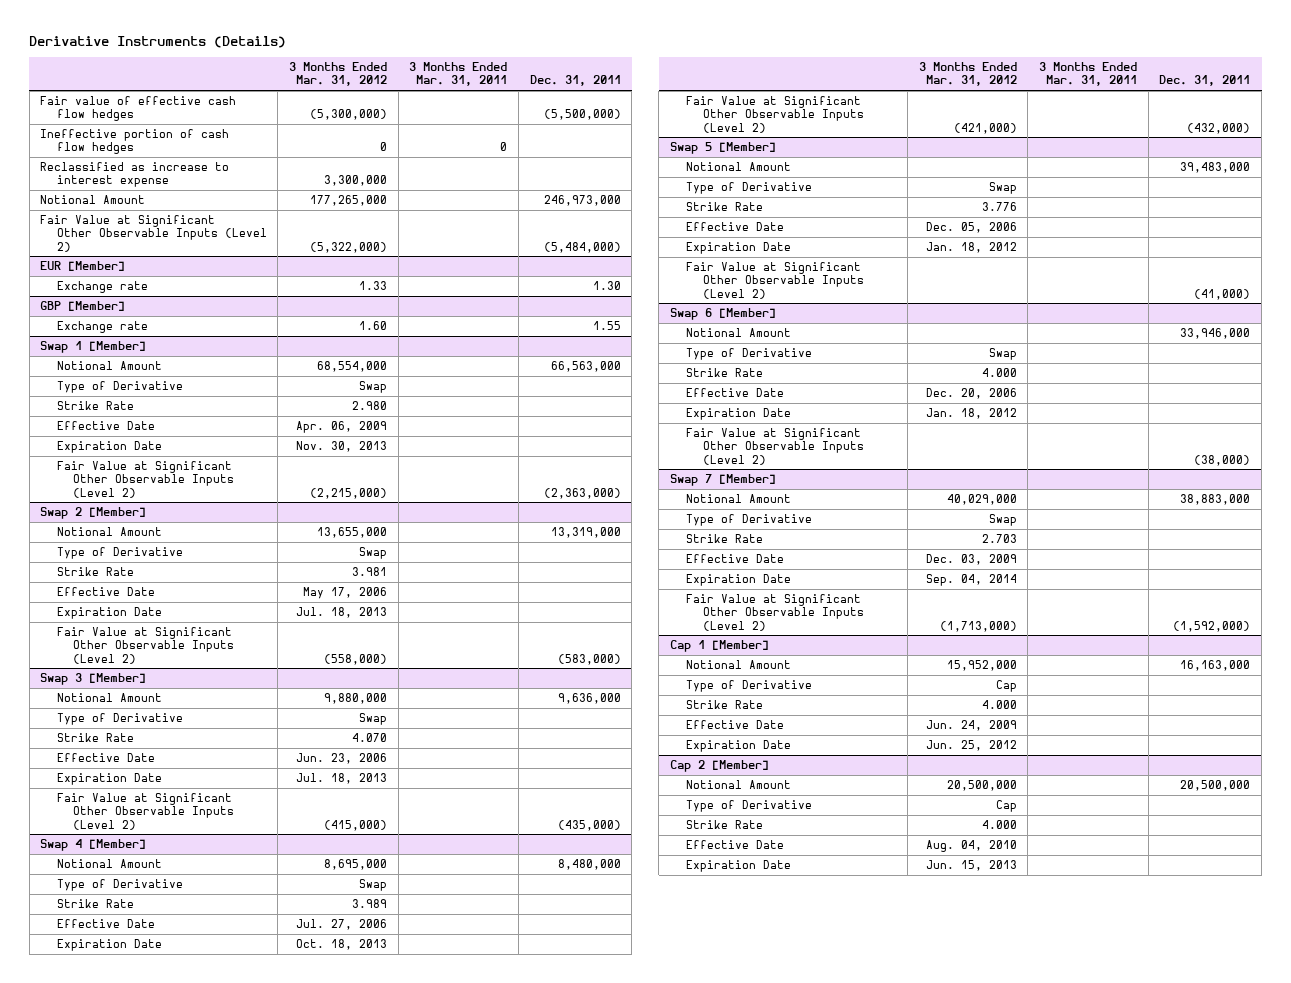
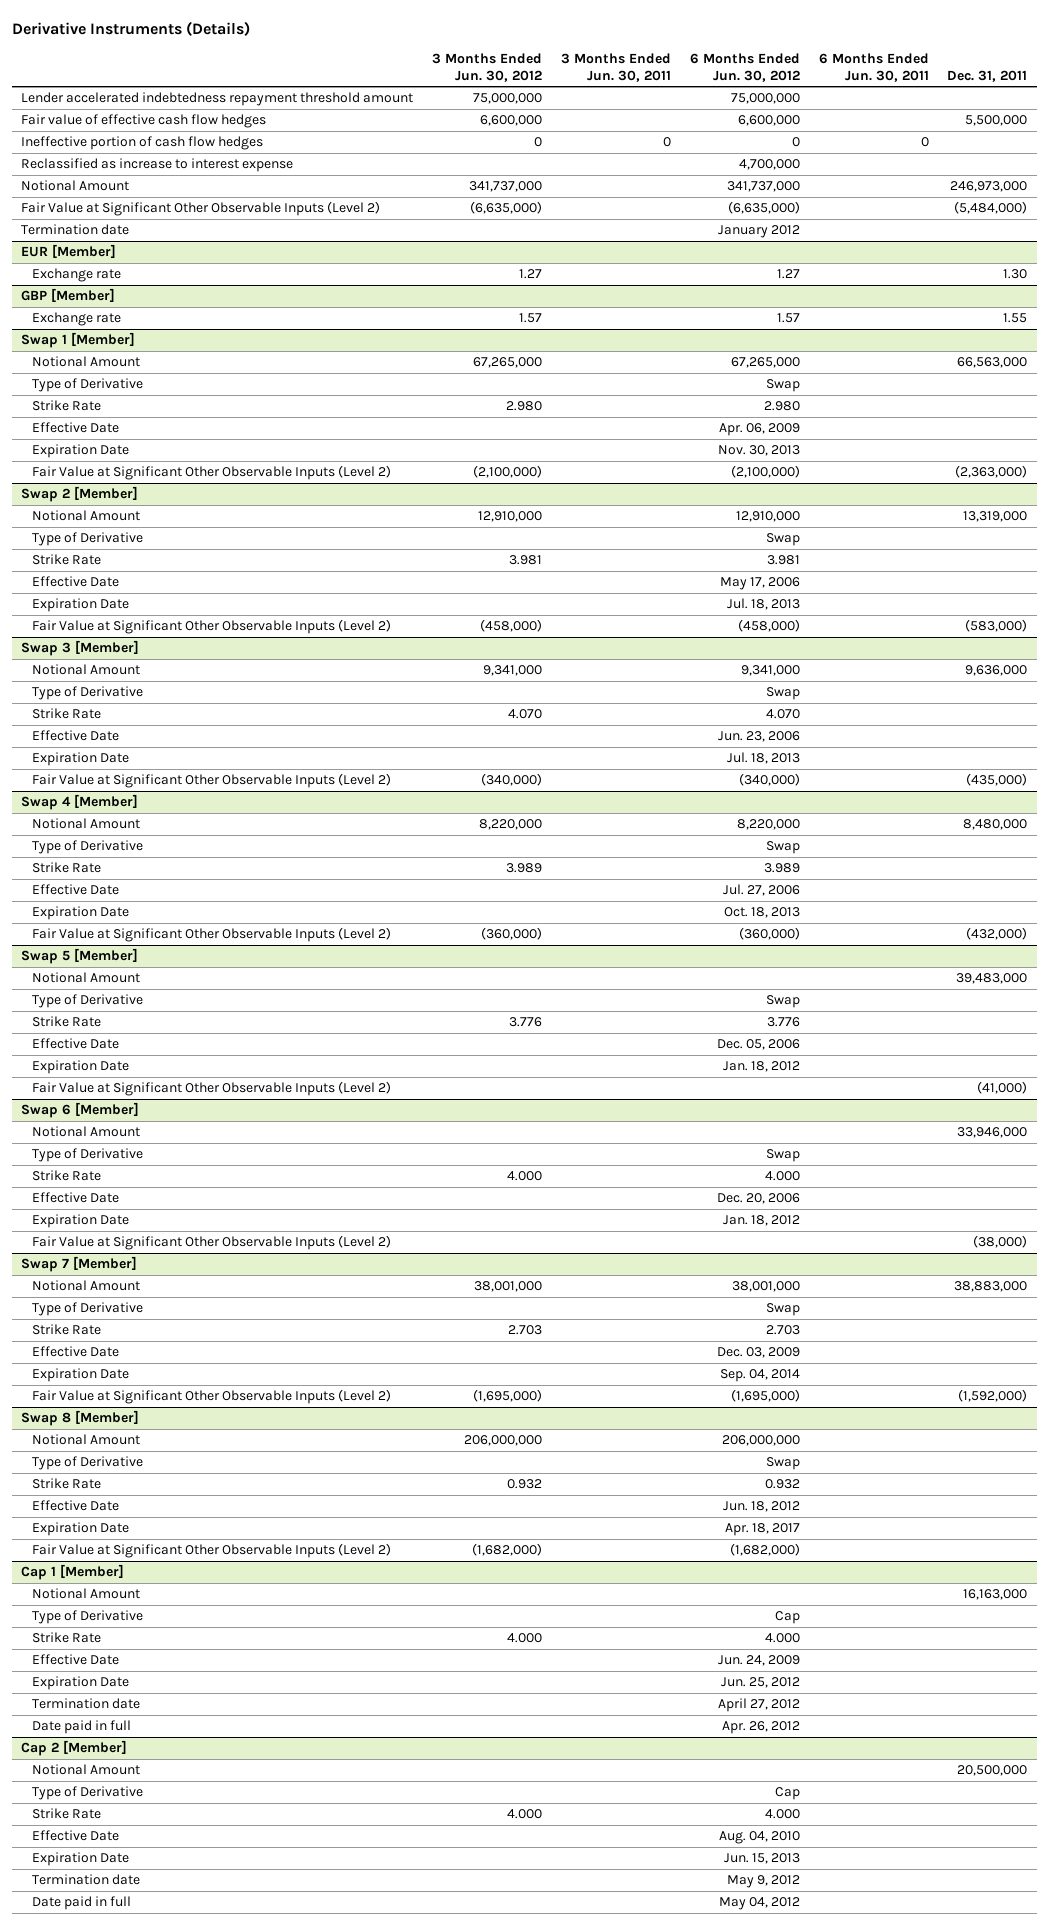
[288,61,387,87] 3 Months Ended Mar. 31, 2012 -> none
[409,61,508,87] 3 Months Ended Mar. 31, 2011 -> none
none -> [432,52,543,82] 3 Months Ended Jun. 30, 2012
none -> [560,52,671,82] 3 Months Ended Jun. 30, 2011
none -> [689,52,800,82] 6 Months Ended Jun. 30, 2012
none -> [818,52,929,82] 6 Months Ended Jun. 30, 2011
none -> [21,92,414,107] Lender accelerated indebtedness repayment threshold amount
[543,109,621,121] (5,500,000) -> [965,115,1028,127] 5,500,000
none -> [21,224,130,236] Termination date
none -> [21,1410,140,1427] Swap 8 [Member]
none -> [31,1434,140,1446] Notional Amount
none -> [31,1456,143,1471] Type of Derivative
none -> [31,1478,101,1490] Strike Rate
none -> [31,1500,119,1512] Effective Date
none -> [31,1522,129,1537] Expiration Date
none -> [31,1543,391,1559] Fair Value at Significant Other Observable Inputs (Level 2)
none -> [31,1698,140,1710] Termination date
none -> [31,1720,131,1735] Date paid in full
none -> [31,1874,140,1886] Termination date
none -> [31,1896,131,1911] Date paid in full

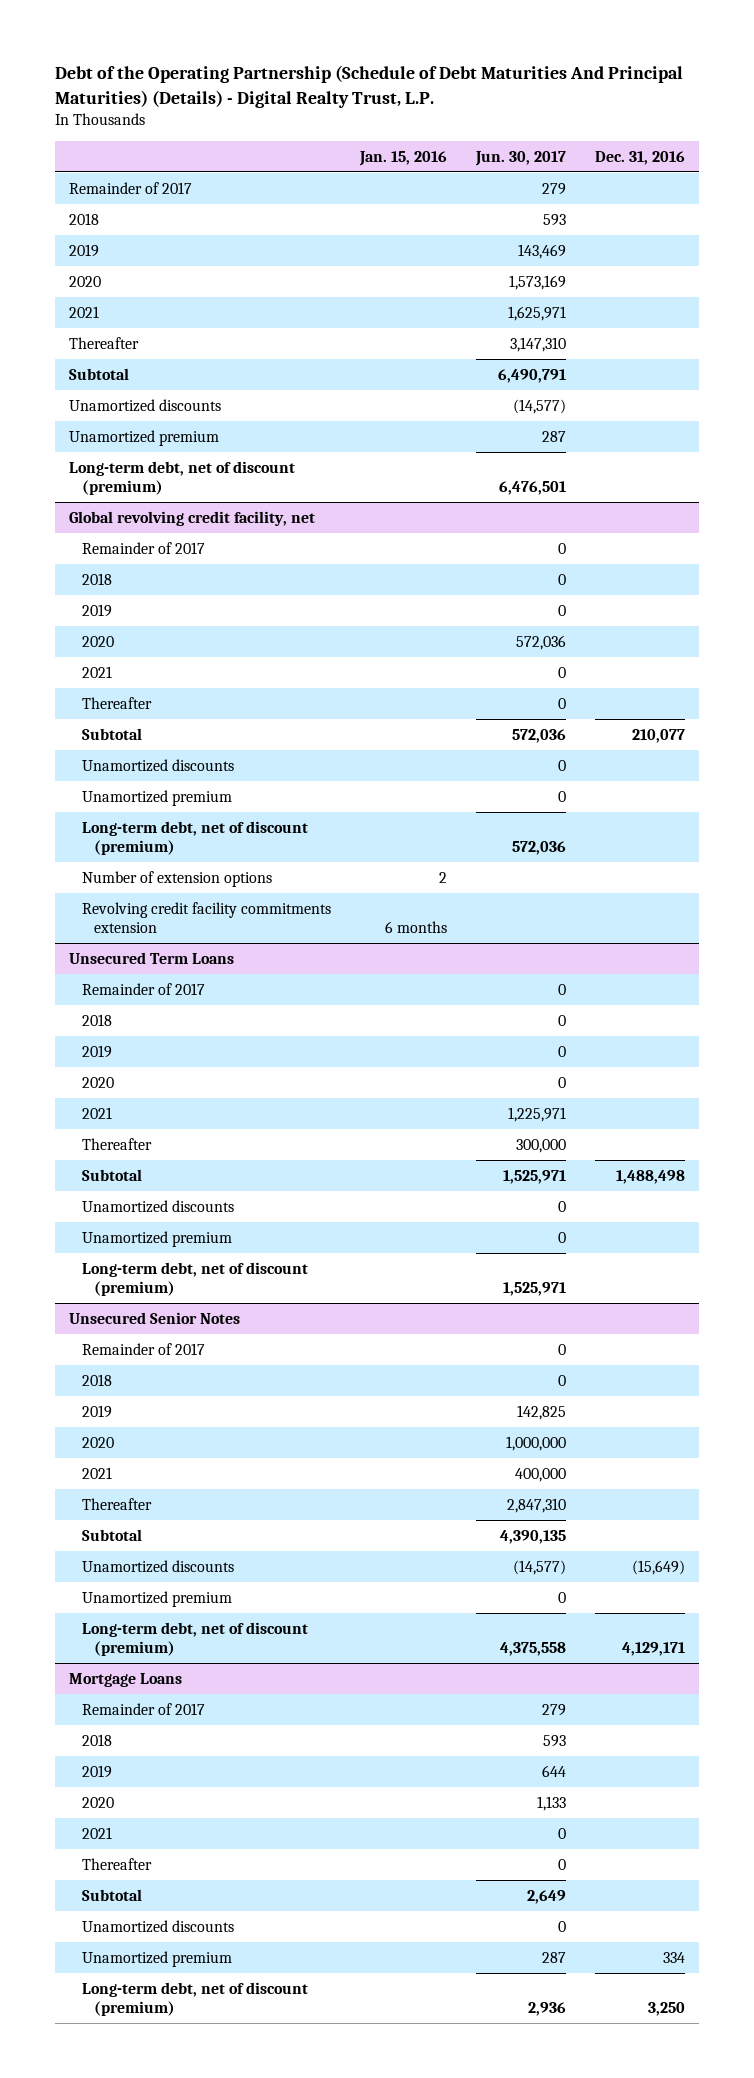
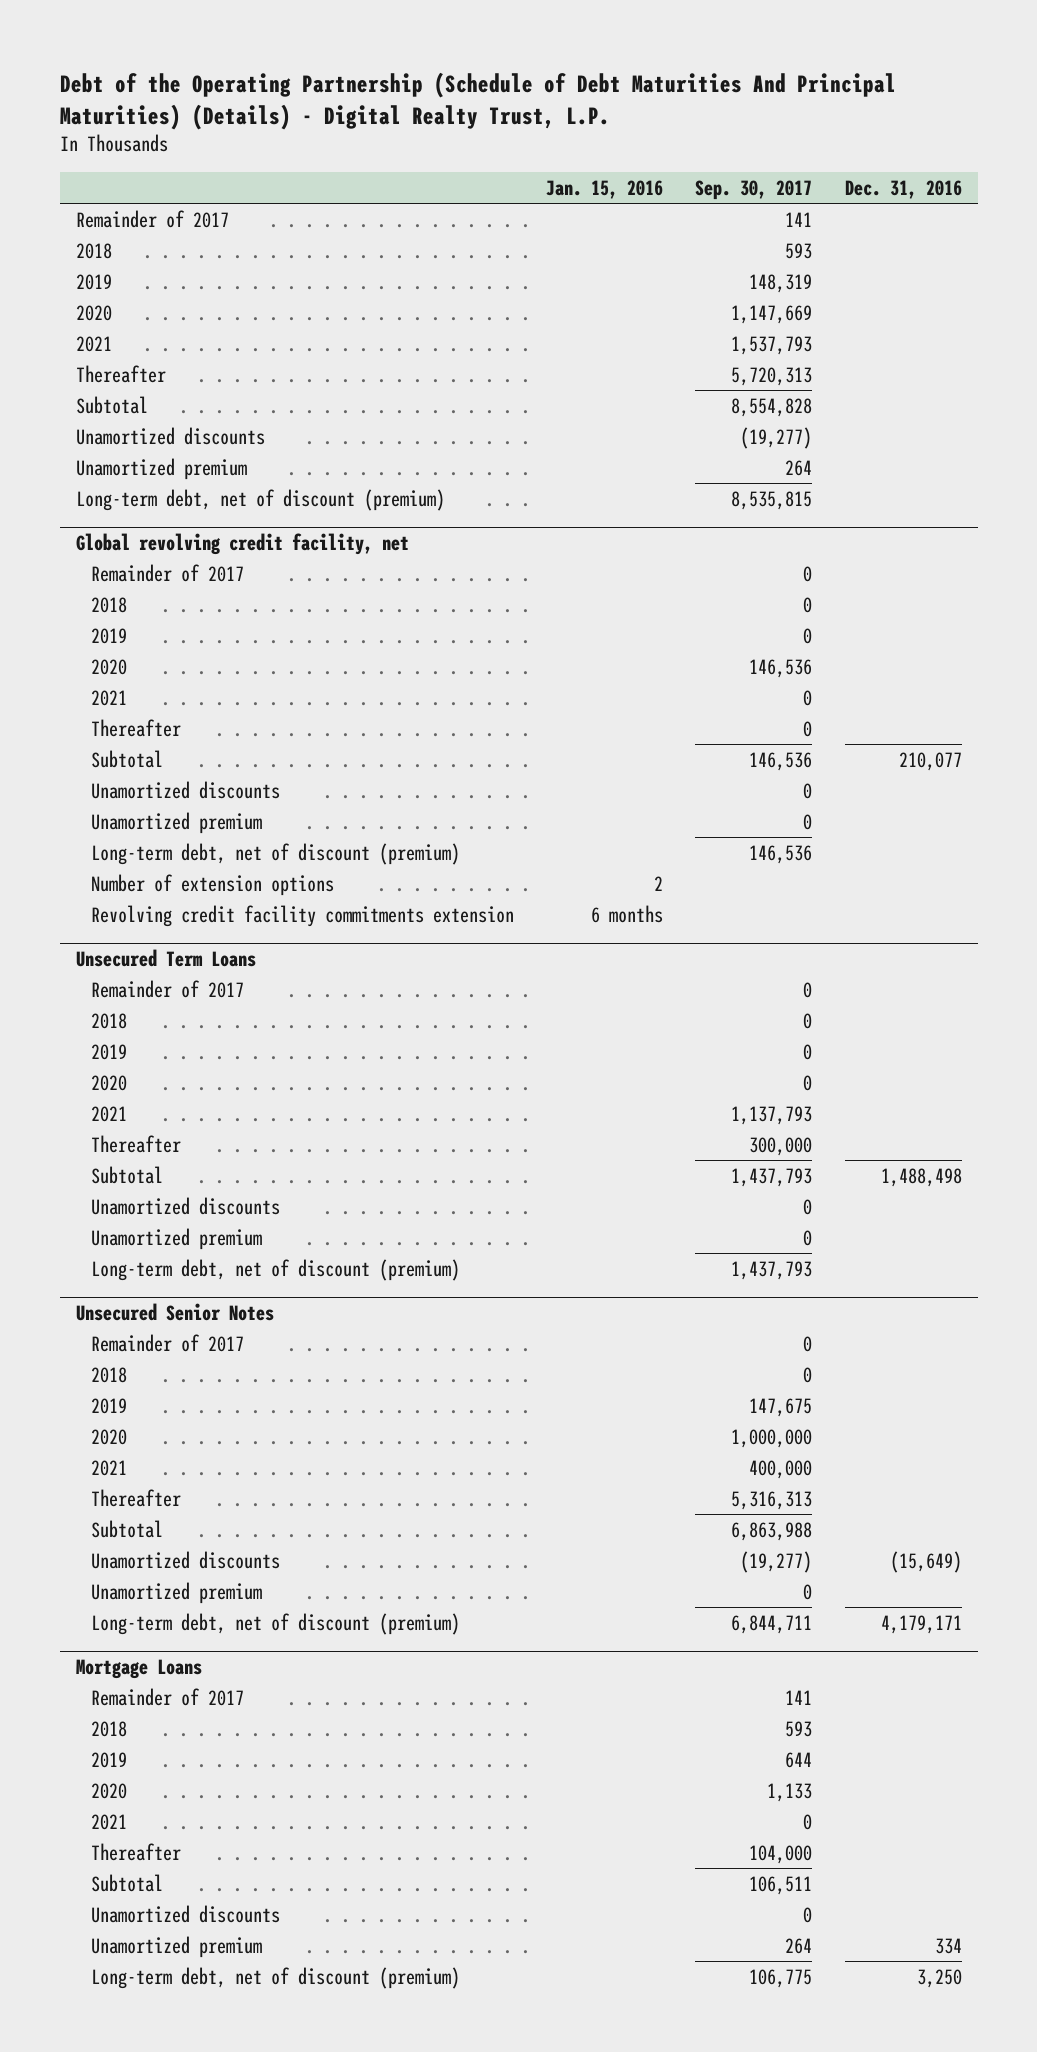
[474,150,566,166] Jun. 30, 2017 -> none
none -> [695,179,813,200] Sep. 30, 2017
[621,1642,685,1657] 4,129,171 -> [880,1614,962,1634] 4,179,171

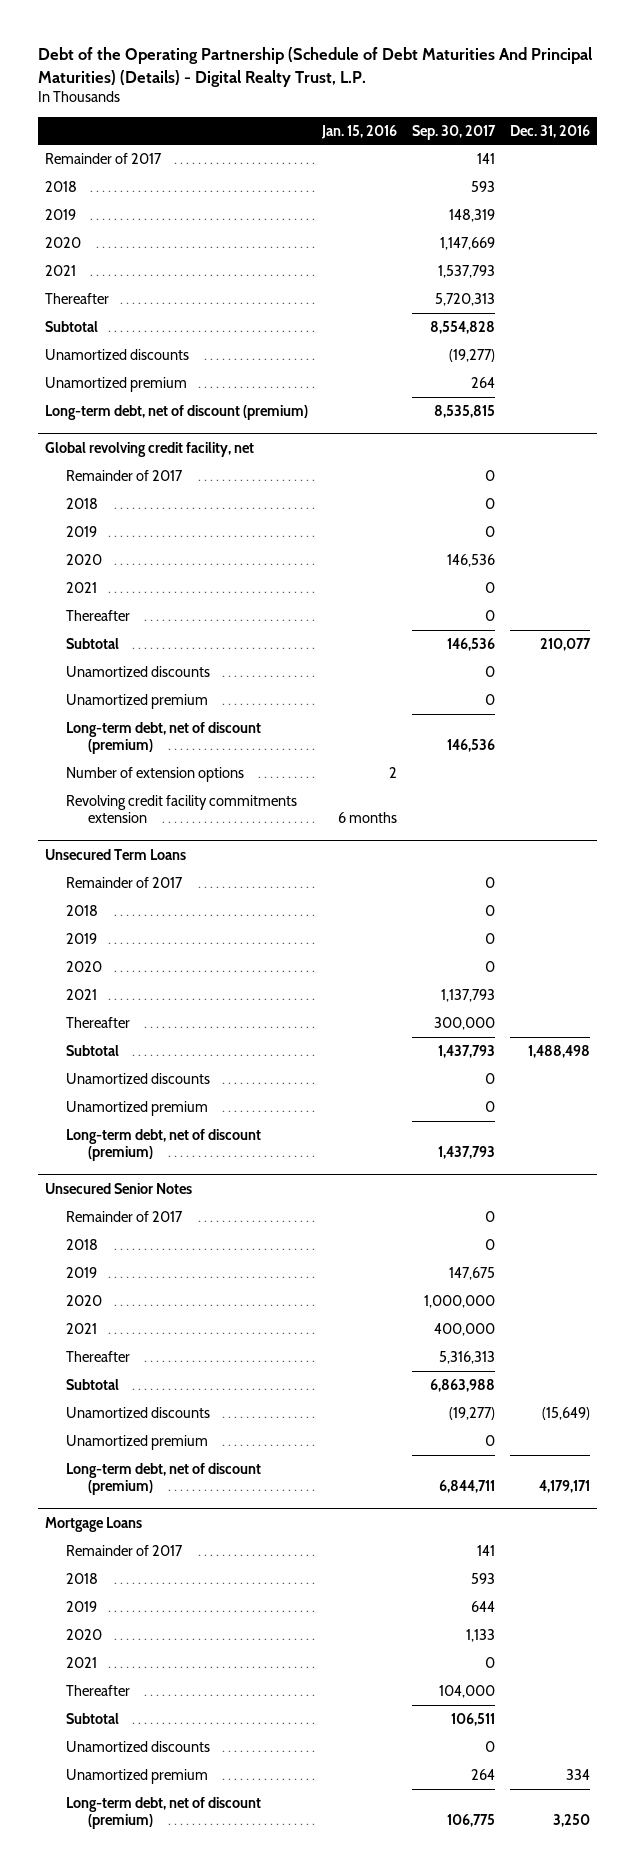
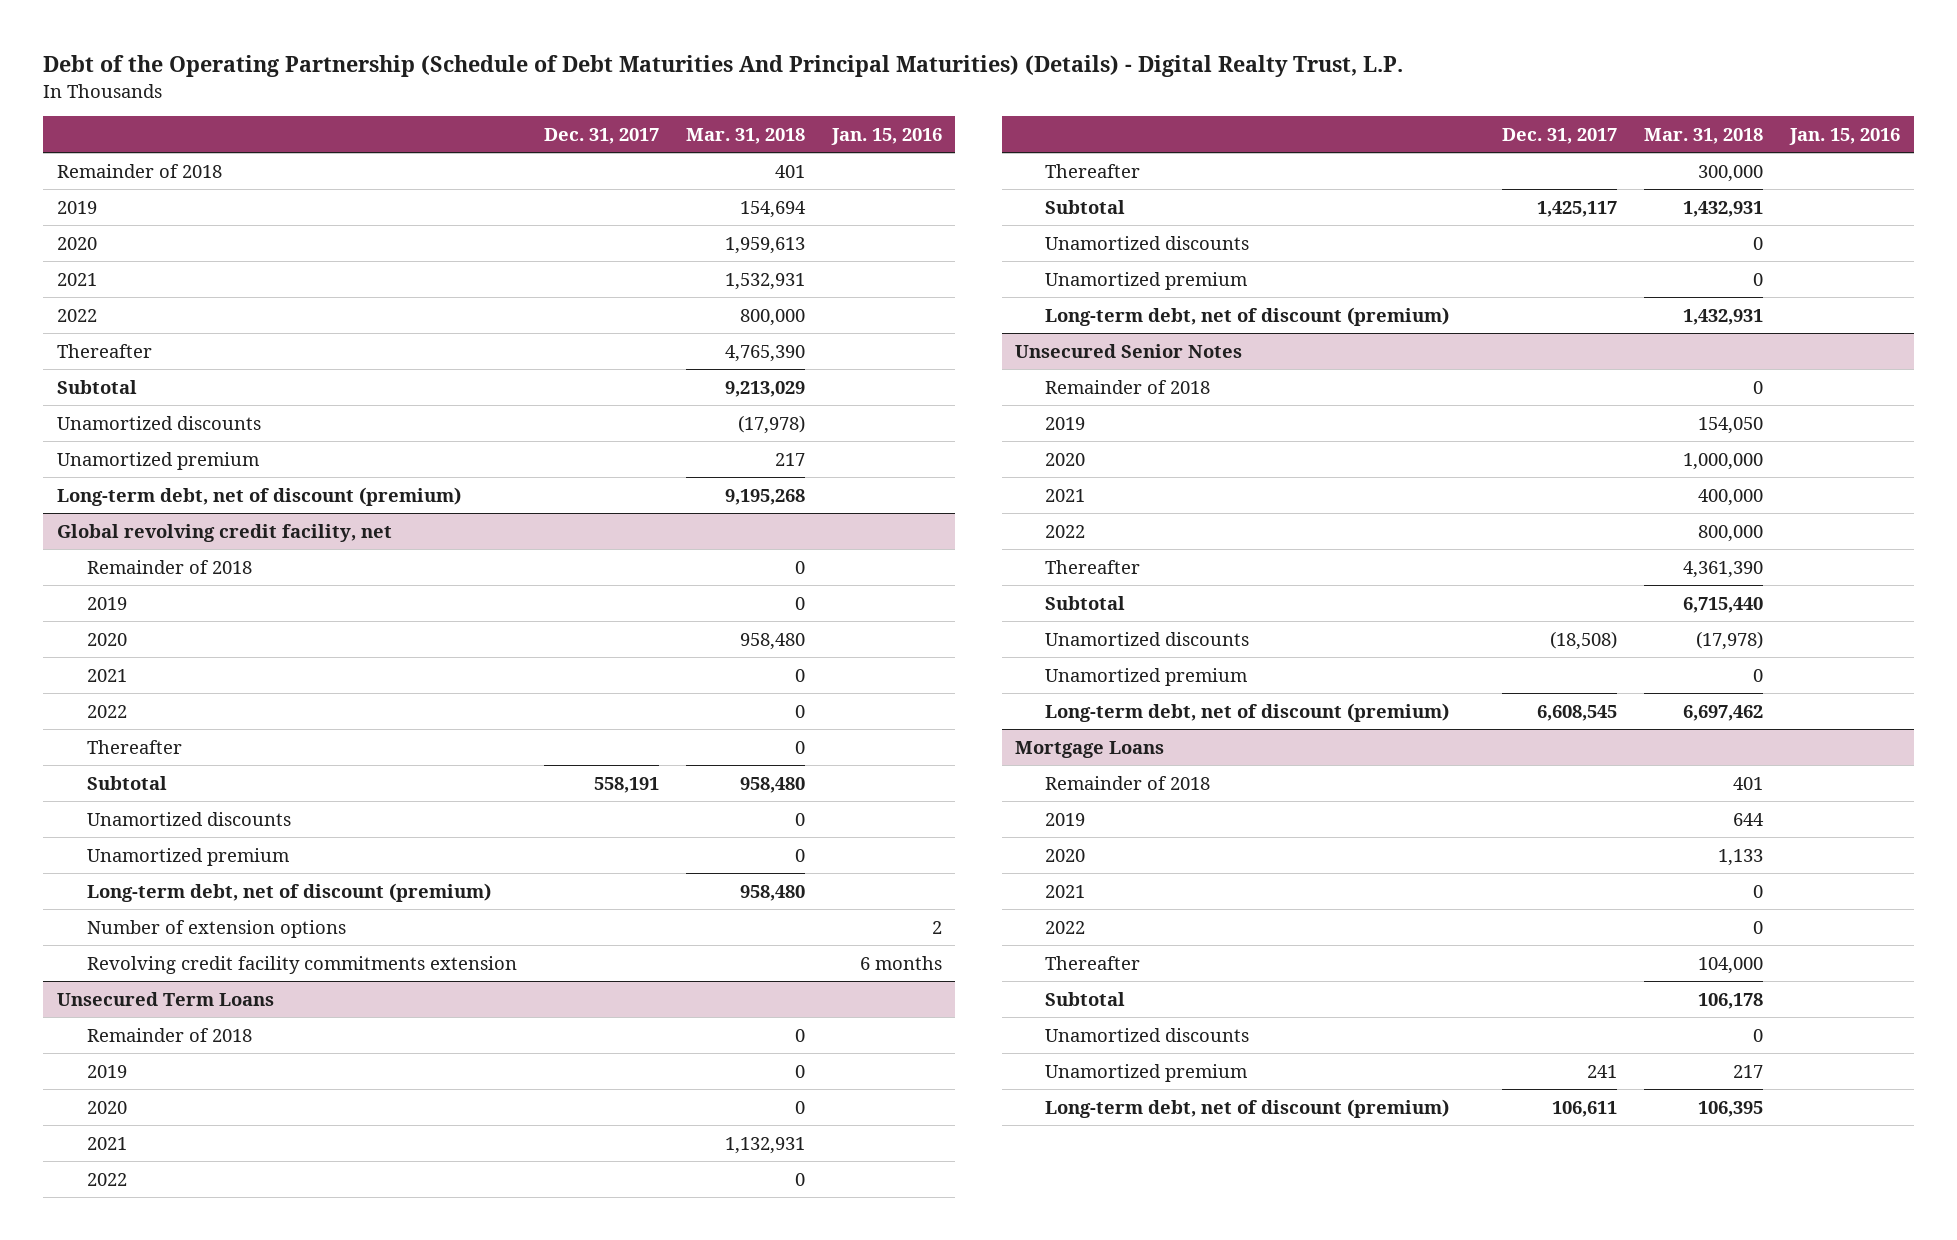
[412,124,497,140] Sep. 30, 2017 -> none
[509,124,590,138] Dec. 31, 2016 -> none
none -> [543,127,659,144] Dec. 31, 2017
none -> [685,127,805,144] Mar. 31, 2018
[44,180,77,192] 2018 -> none
[44,152,162,164] Remainder of 2017 -> [56,163,222,178] Remainder of 2018
none -> [56,308,97,322] 2022
[66,497,99,509] 2018 -> none
[66,469,184,481] Remainder of 2017 -> [86,559,252,574] Remainder of 2018
none -> [86,704,127,718] 2022
[66,904,99,916] 2018 -> none
[66,876,184,888] Remainder of 2017 -> [86,1027,252,1042] Remainder of 2018
none -> [86,1172,127,1186] 2022
[66,1238,99,1250] 2018 -> none
[66,1210,184,1222] Remainder of 2017 -> [1045,379,1211,394] Remainder of 2018
none -> [1045,524,1086,538] 2022
[66,1572,99,1584] 2018 -> none
[66,1544,184,1556] Remainder of 2017 -> [1045,775,1211,790] Remainder of 2018
none -> [1045,920,1086,934] 2022

